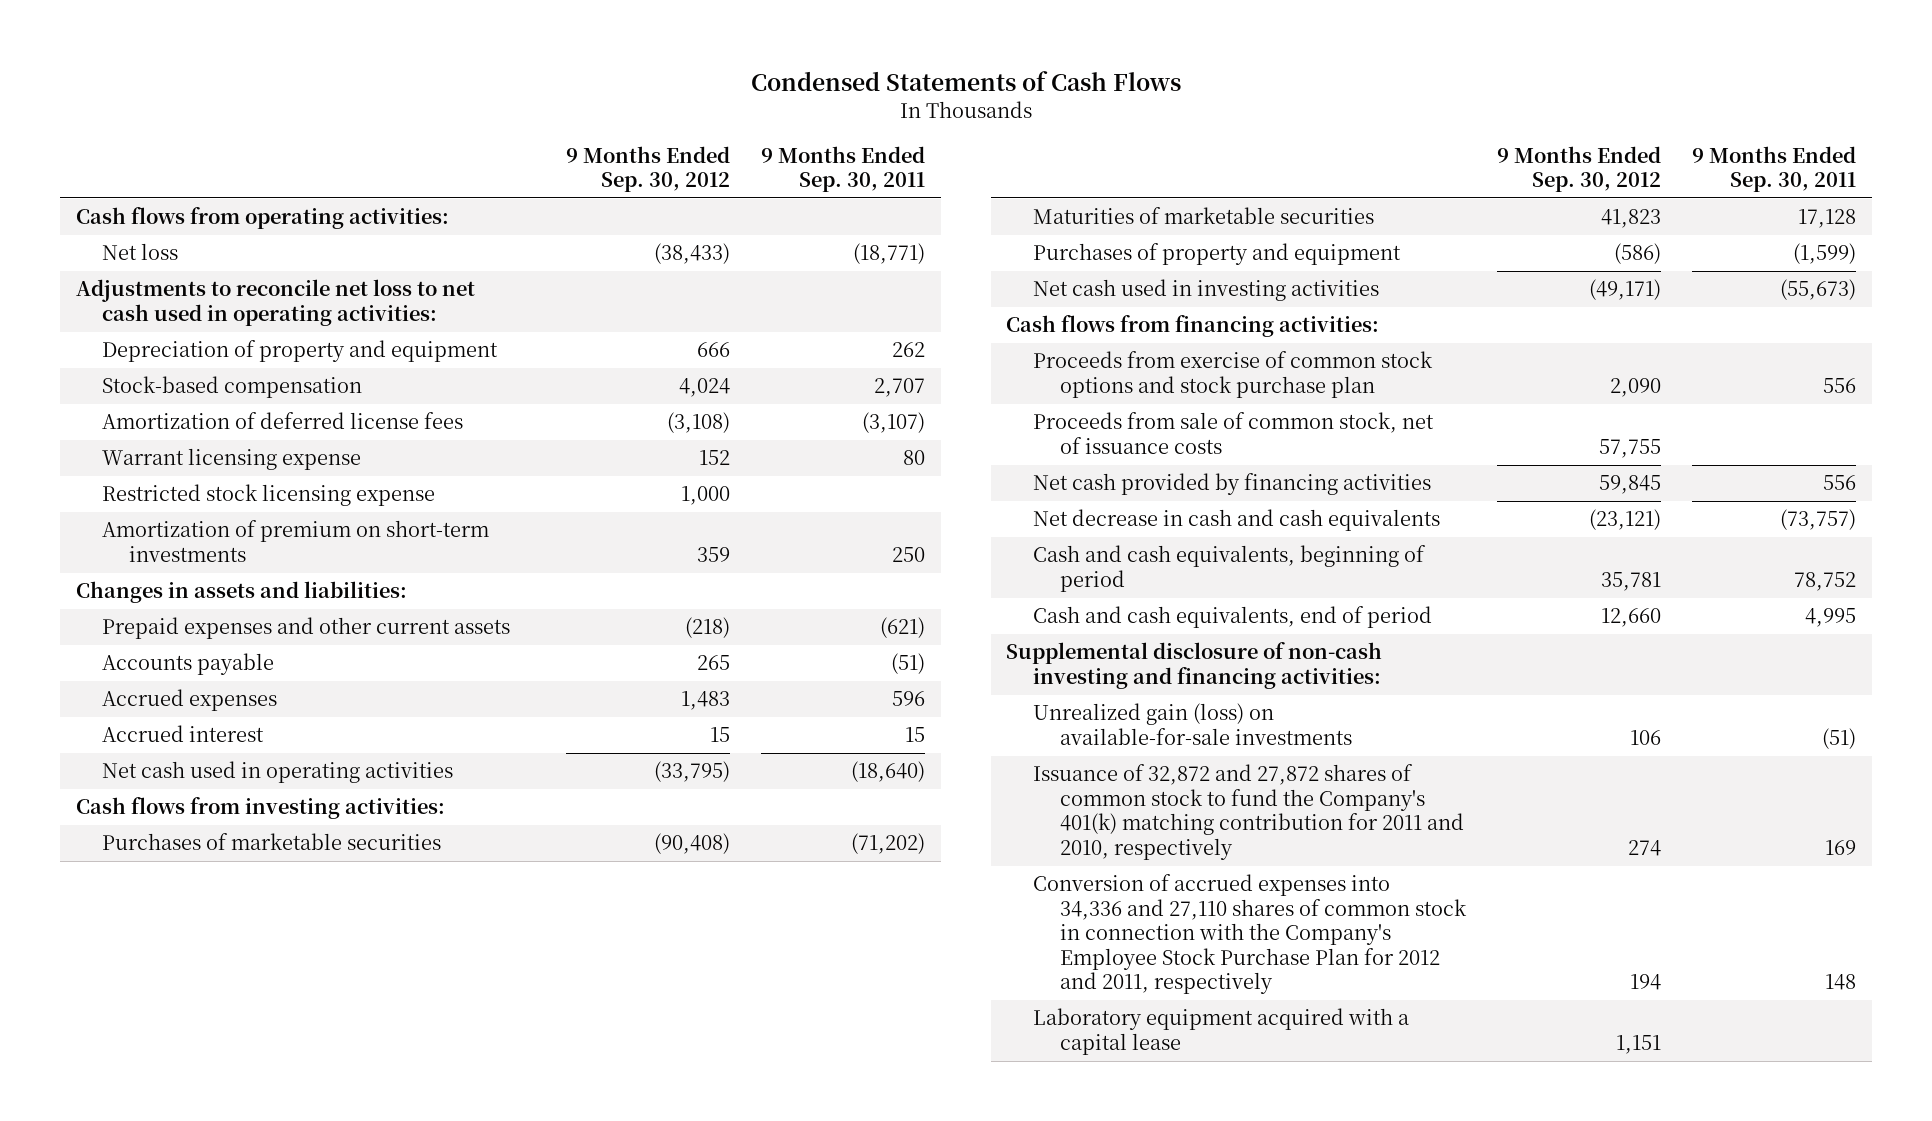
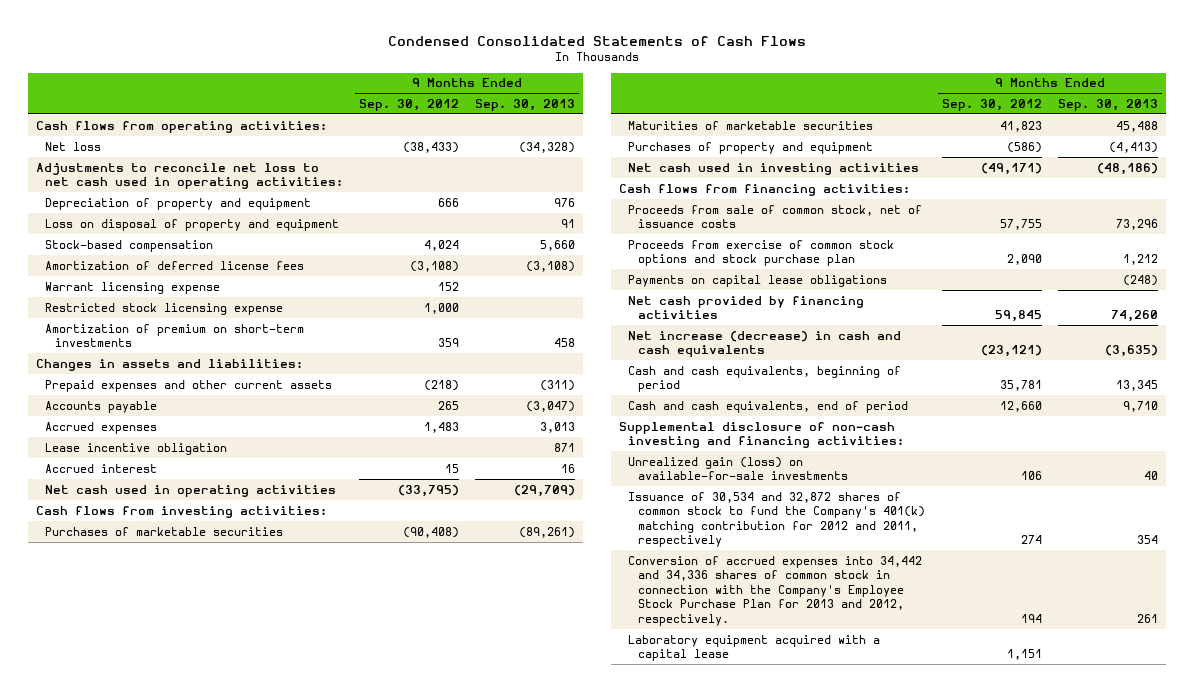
[750,70,1181,91] Condensed Statements of Cash Flows -> [387,35,806,46] Condensed Consolidated Statements of Cash Flows
[761,145,926,193] 9 Months Ended Sep. 30, 2011 -> none
none -> [474,98,575,111] Sep. 30, 2013
none -> [45,218,340,231] Loss on disposal of property and equipment
none -> [45,442,228,455] Lease incentive obligation
[1032,351,1433,398] Proceeds from exercise of common stock options and stock purchase plan -> [628,239,895,267] Proceeds from exercise of common stock options and stock purchase plan
none -> [628,274,888,287] Payments on capital lease obligations
[1032,509,1440,532] Net decrease in cash and cash equivalents -> [628,330,902,358] Net increase (decrease) in cash and cash equivalents
[1032,764,1464,860] Issuance of 32,872 and 27,872 shares of common stock to fund the Company's 401(k) matching contribution for 2011 and 2010, respectively -> [628,491,925,548] Issuance of 30,534 and 32,872 shares of common stock to fund the Company's 401(k) matching contribution for 2012 and 2011, respectively
[1032,874,1467,995] Conversion of accrued expenses into 34,336 and 27,110 shares of common stock in connection with the Company's Employee Stock Purchase Plan for 2012 and 2011, respectively -> [628,555,923,626] Conversion of accrued expenses into 34,442 and 34,336 shares of common stock in connection with the Company's Employee Stock Purchase Plan for 2013 and 2012, respectively.

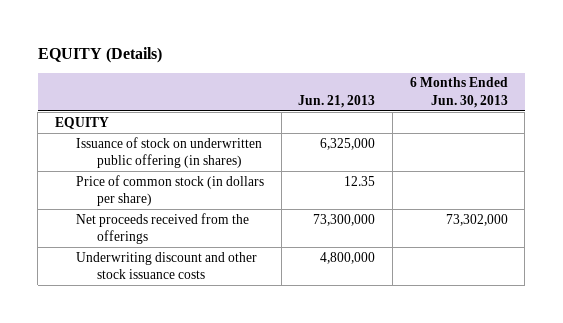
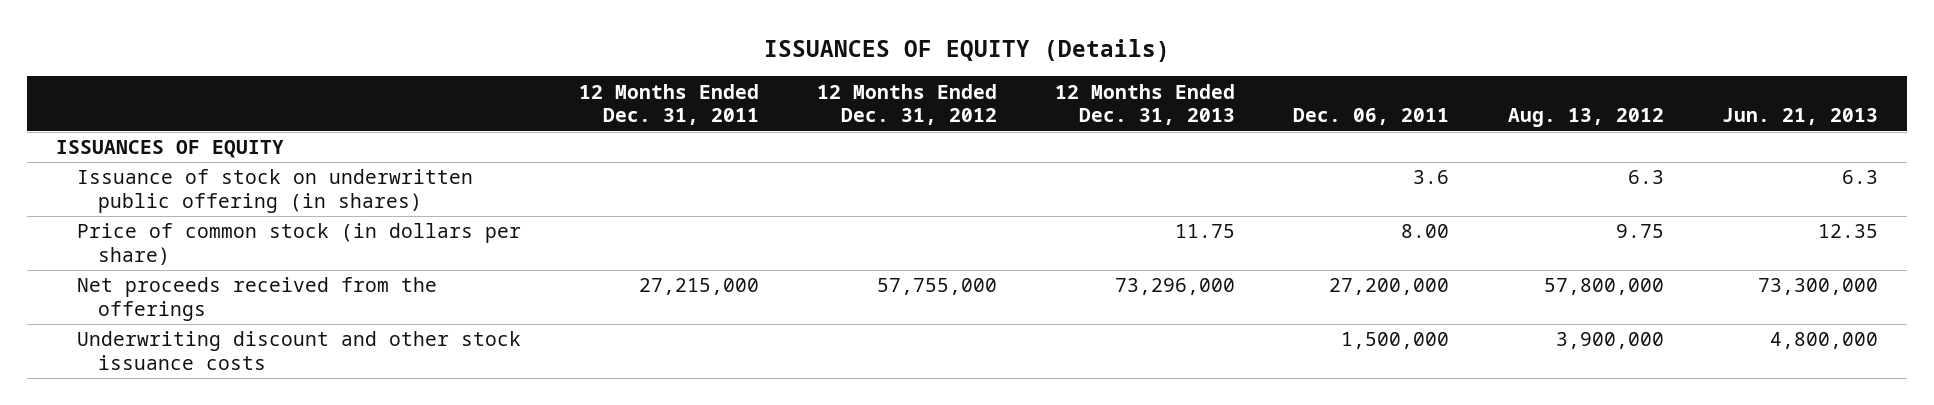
[37,46,162,63] EQUITY (Details) -> [763,39,1170,63] ISSUANCES OF EQUITY (Details)
[409,77,508,108] 6 Months Ended Jun. 30, 2013 -> none
none -> [579,83,760,126] 12 Months Ended Dec. 31, 2011
none -> [817,83,998,126] 12 Months Ended Dec. 31, 2012
none -> [1055,83,1236,126] 12 Months Ended Dec. 31, 2013
none -> [1293,108,1450,126] Dec. 06, 2011
none -> [1507,108,1664,128] Aug. 13, 2012
[54,116,109,129] EQUITY -> [55,140,284,159] ISSUANCES OF EQUITY
[320,137,376,150] 6,325,000 -> [1841,170,1878,185] 6.3

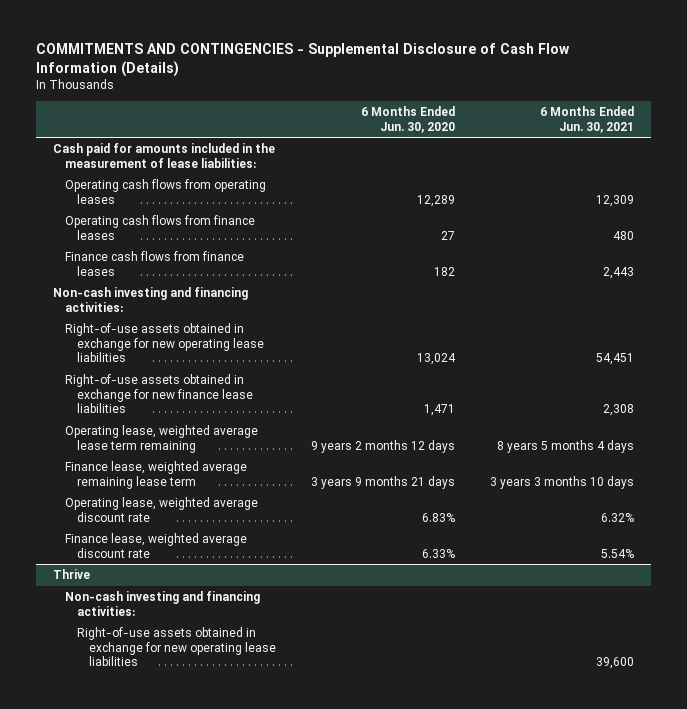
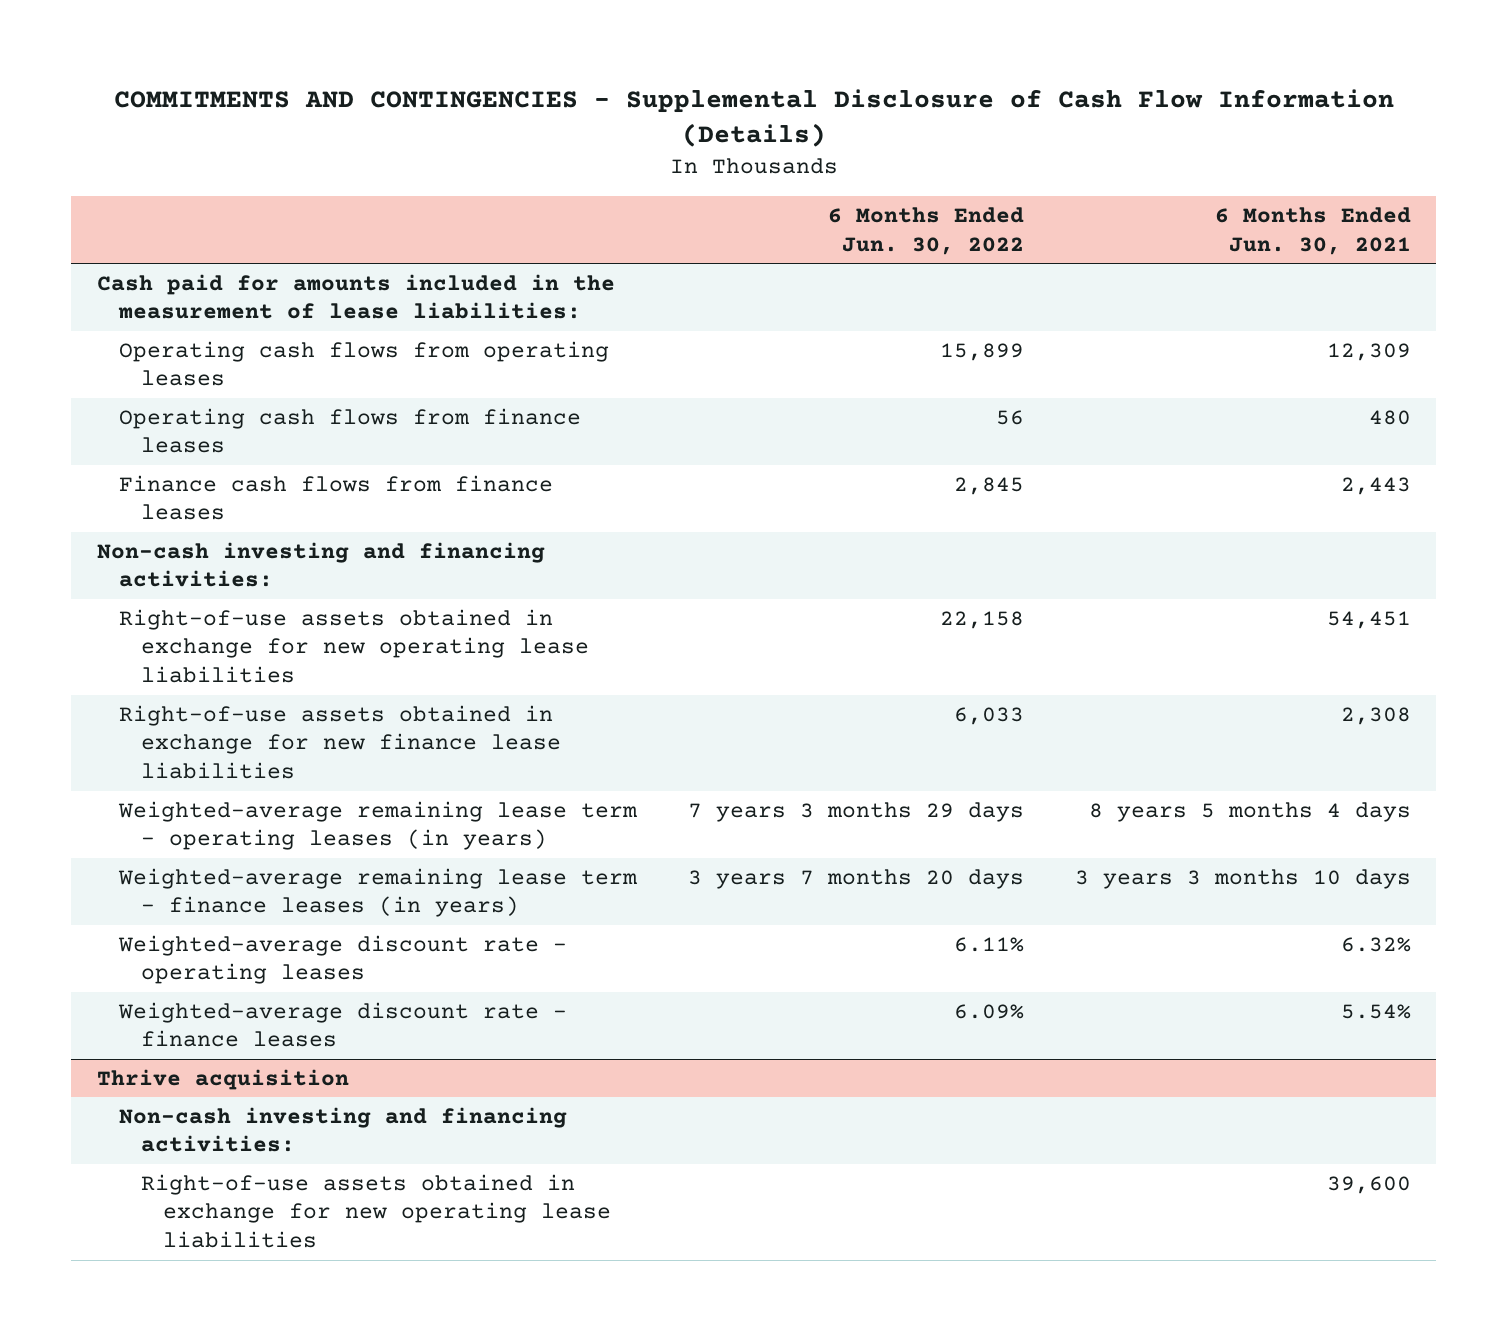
[360,105,455,133] 6 Months Ended Jun. 30, 2020 -> none
none -> [827,207,1024,255] 6 Months Ended Jun. 30, 2022
[65,425,259,453] Operating lease, weighted average lease term remaining -> [117,800,638,851] Weighted-average remaining lease term - operating leases (in years)
[65,461,248,489] Finance lease, weighted average remaining lease term -> [117,867,638,918] Weighted-average remaining lease term - finance leases (in years)
[65,497,259,522] Operating lease, weighted average discount rate -> [117,934,567,985] Weighted-average discount rate - operating leases
[65,533,248,558] Finance lease, weighted average discount rate -> [117,1001,567,1048] Weighted-average discount rate - finance leases
[53,569,91,580] Thrive -> [96,1068,349,1090] Thrive acquisition

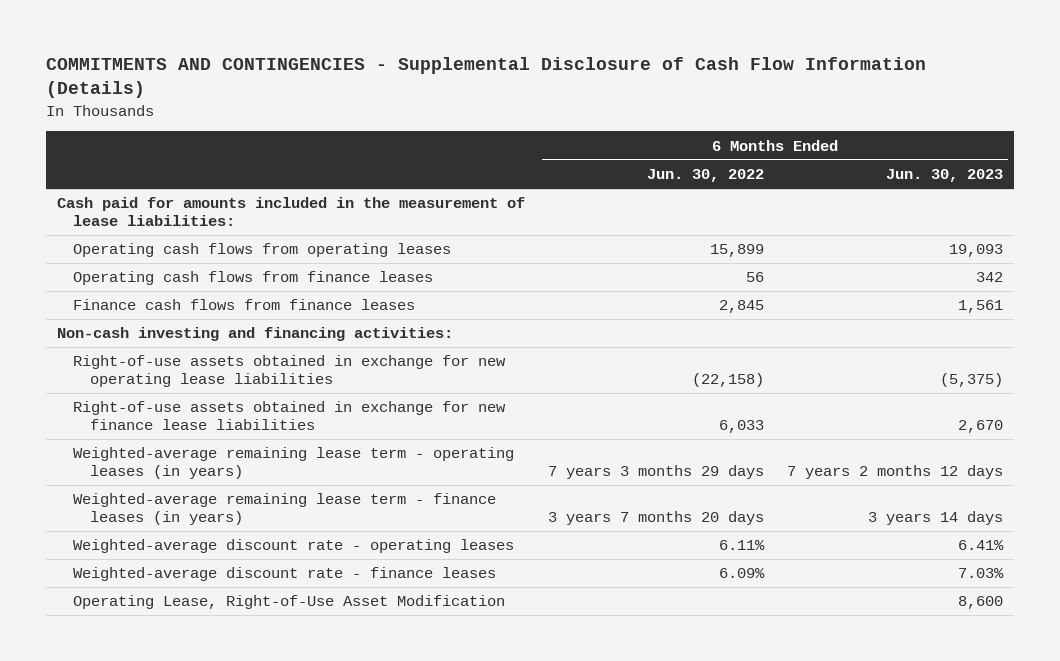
[1214,207,1411,255] 6 Months Ended Jun. 30, 2021 -> none
none -> [885,168,1003,182] Jun. 30, 2023
[939,610,1024,629] 22,158 -> [691,373,764,388] (22,158)
[96,1068,349,1090] Thrive acquisition -> none
[118,1106,567,1153] Non-cash investing and financing activities: -> none
[140,1173,611,1249] Right-of-use assets obtained in exchange for new operating lease liabilities -> none
none -> [73,595,506,610] Operating Lease, Right-of-Use Asset Modification

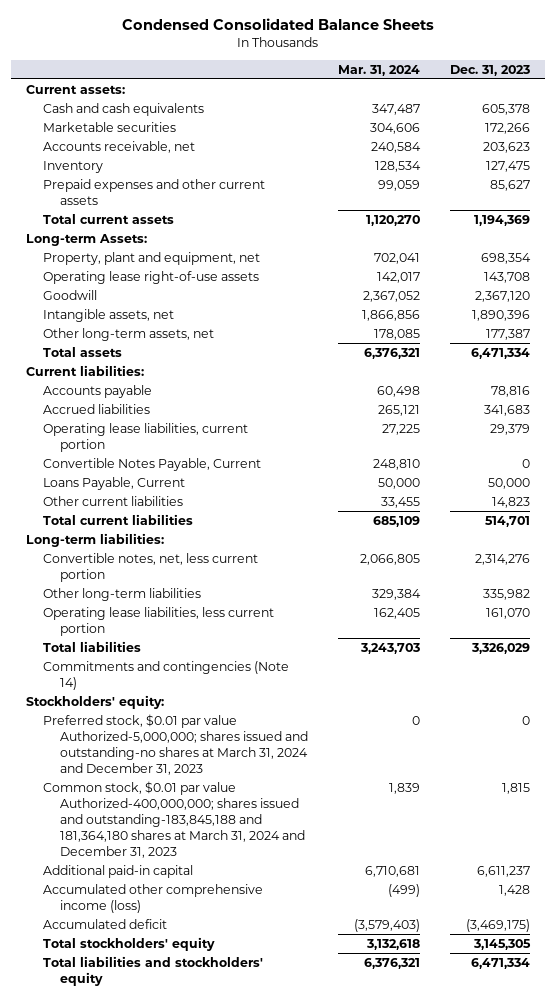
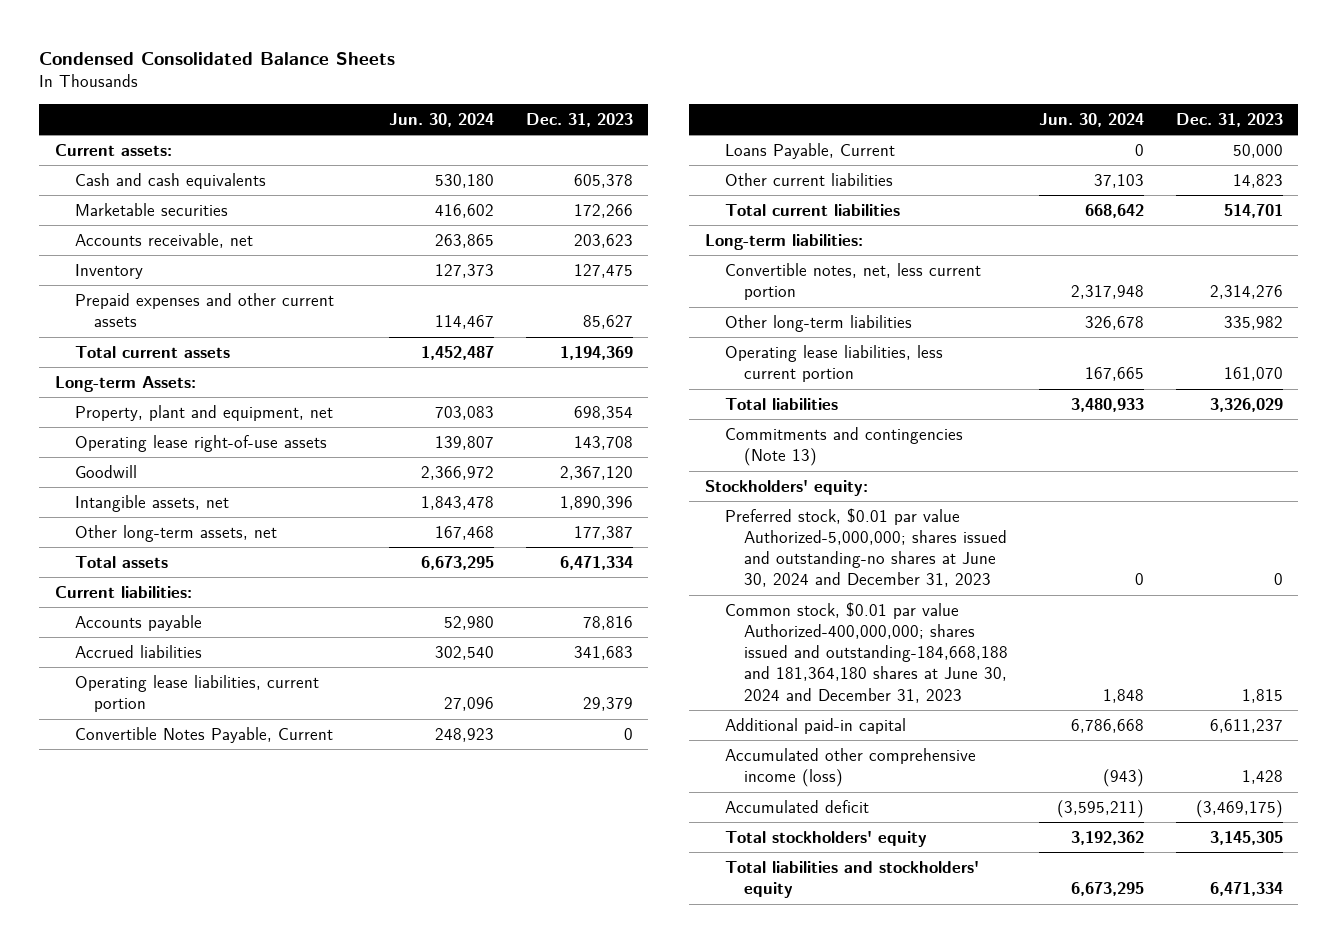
[338,64,421,76] Mar. 31, 2024 -> none
none -> [389,112,495,127] Jun. 30, 2024
[42,660,289,690] Commitments and contingencies (Note 14) -> [724,426,963,467] Commitments and contingencies (Note 13)
[42,713,308,775] Preferred stock, $0.01 par value Authorized-5,000,000; shares issued and outstanding-no shares at March 31, 2024 and December 31, 2023 -> [724,507,1008,588] Preferred stock, $0.01 par value Authorized-5,000,000; shares issued and outstanding-no shares at June 30, 2024 and December 31, 2023
[42,780,305,858] Common stock, $0.01 par value Authorized-400,000,000; shares issued and outstanding-183,845,188 and 181,364,180 shares at March 31, 2024 and December 31, 2023 -> [724,601,1009,703] Common stock, $0.01 par value Authorized-400,000,000; shares issued and outstanding-184,668,188 and 181,364,180 shares at June 30, 2024 and December 31, 2023

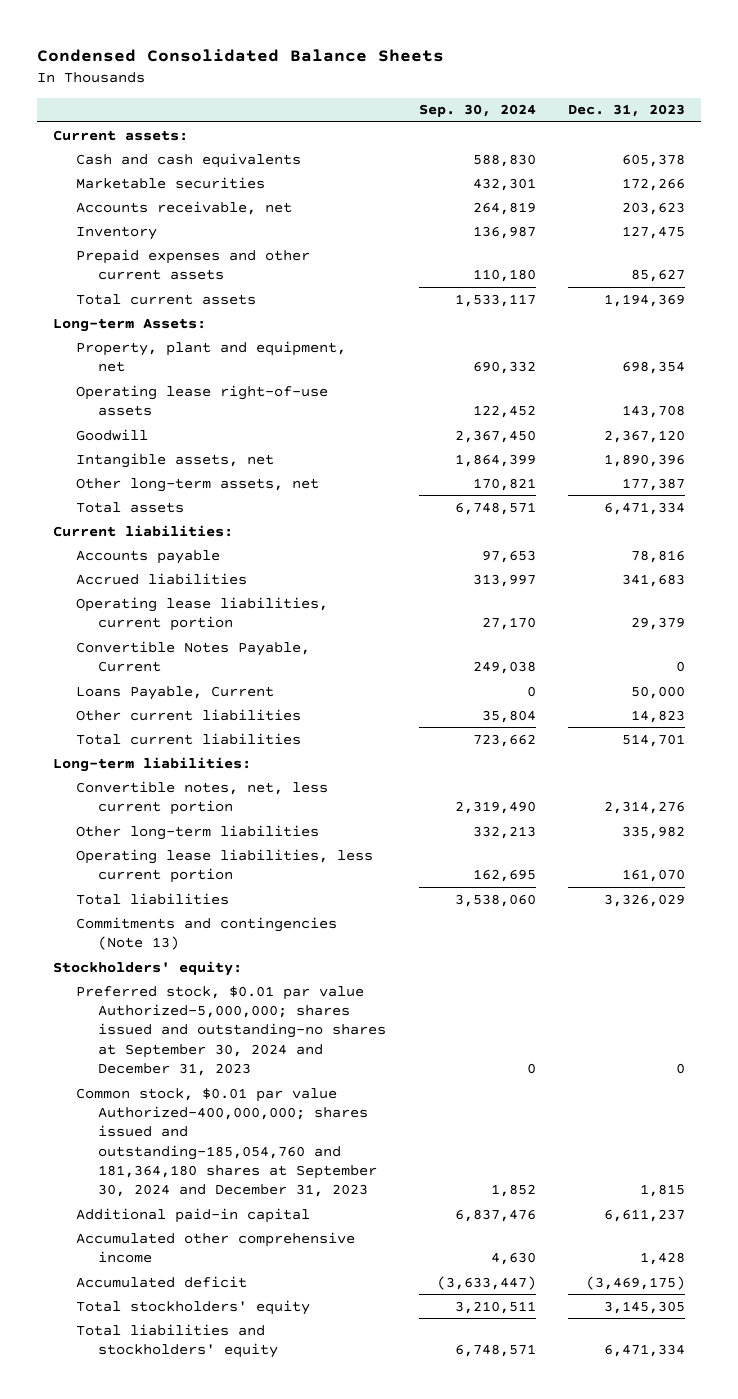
[389,112,495,127] Jun. 30, 2024 -> none
none -> [418,104,536,118] Sep. 30, 2024
[724,507,1008,588] Preferred stock, $0.01 par value Authorized-5,000,000; shares issued and outstanding-no shares at June 30, 2024 and December 31, 2023 -> [75,985,387,1077] Preferred stock, $0.01 par value Authorized-5,000,000; shares issued and outstanding-no shares at September 30, 2024 and December 31, 2023
[724,601,1009,703] Common stock, $0.01 par value Authorized-400,000,000; shares issued and outstanding-184,668,188 and 181,364,180 shares at June 30, 2024 and December 31, 2023 -> [75,1087,378,1198] Common stock, $0.01 par value Authorized-400,000,000; shares issued and outstanding-185,054,760 and 181,364,180 shares at September 30, 2024 and December 31, 2023
[724,747,976,788] Accumulated other comprehensive income (loss) -> [75,1231,355,1264] Accumulated other comprehensive income

